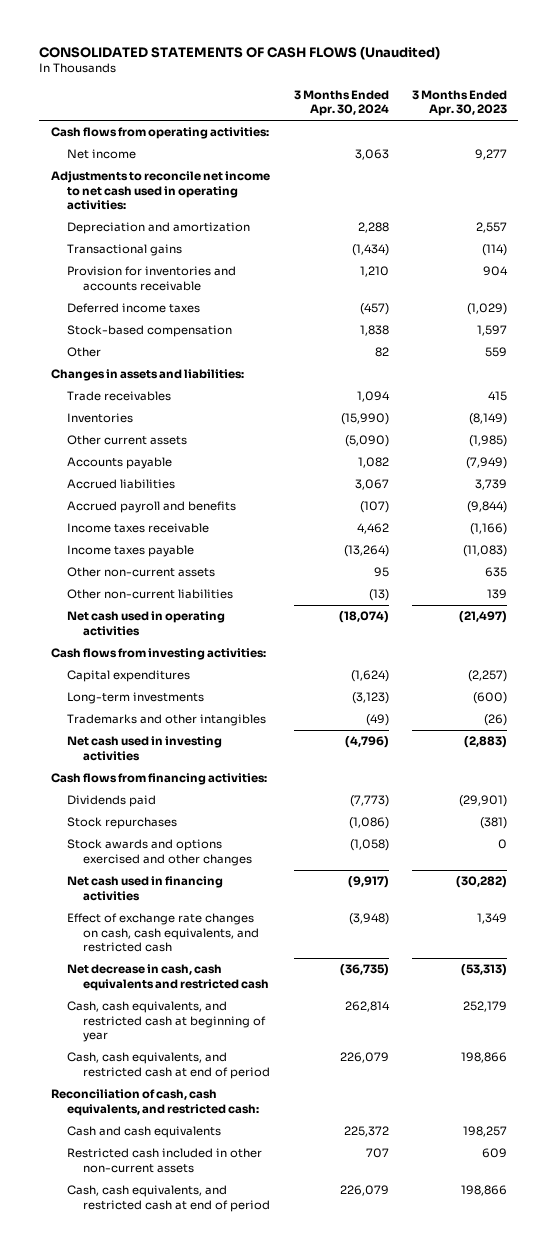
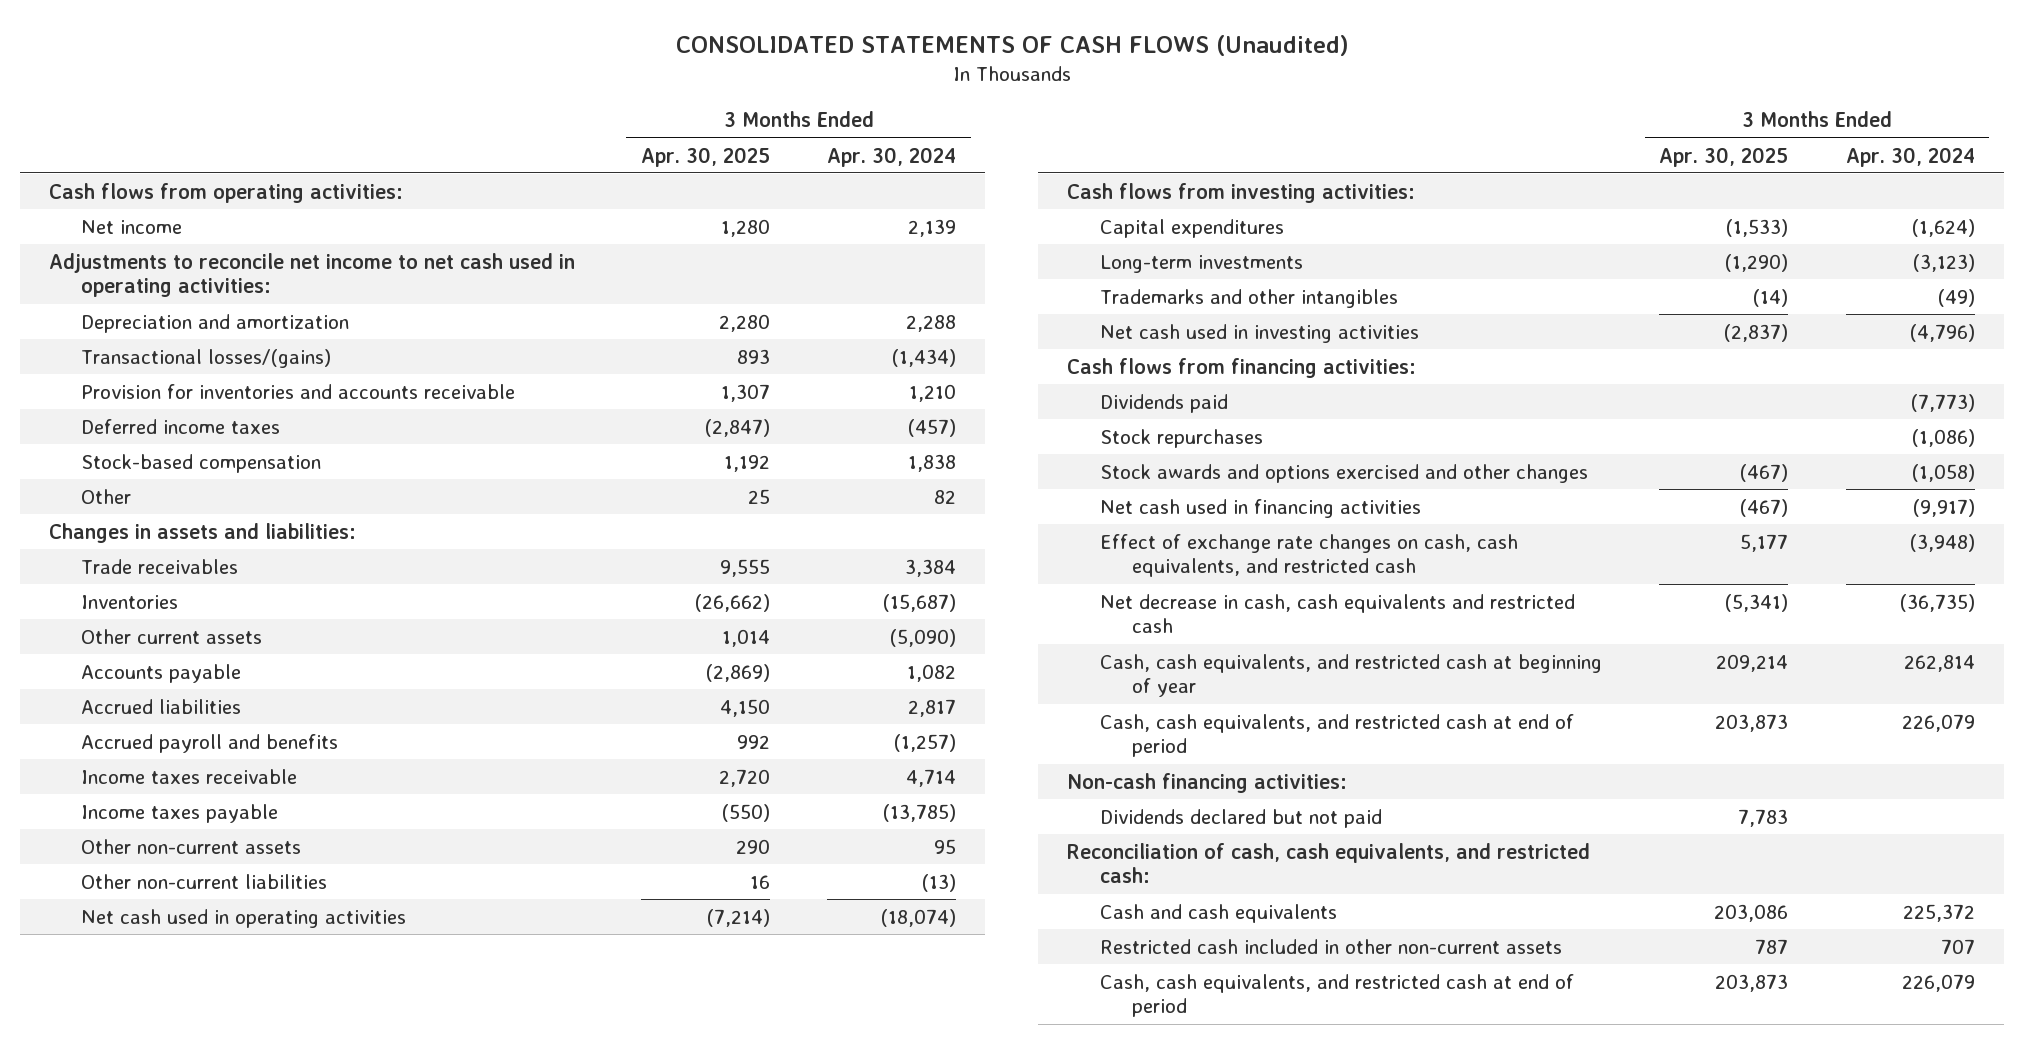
[411,89,507,117] 3 Months Ended Apr. 30, 2023 -> none
none -> [640,146,770,167] Apr. 30, 2025
[354,149,389,161] 3,063 -> [908,218,957,237] 2,139
[67,244,183,257] Transactional gains -> [81,348,332,368] Transactional losses/(gains)
[356,391,390,403] 1,094 -> [905,558,957,577] 3,384
[340,413,389,426] (15,990) -> [883,593,957,612] (15,687)
[354,479,389,491] 3,067 -> [908,698,957,717] 2,817
[359,501,389,514] (107) -> [894,733,957,752] (1,257)
[356,523,389,535] 4,462 -> [906,768,957,787] 4,714
[343,545,389,558] (13,264) -> [883,803,957,822] (13,785)
none -> [1066,772,1347,793] Non-cash financing activities:
none -> [1099,808,1382,828] Dividends declared but not paid

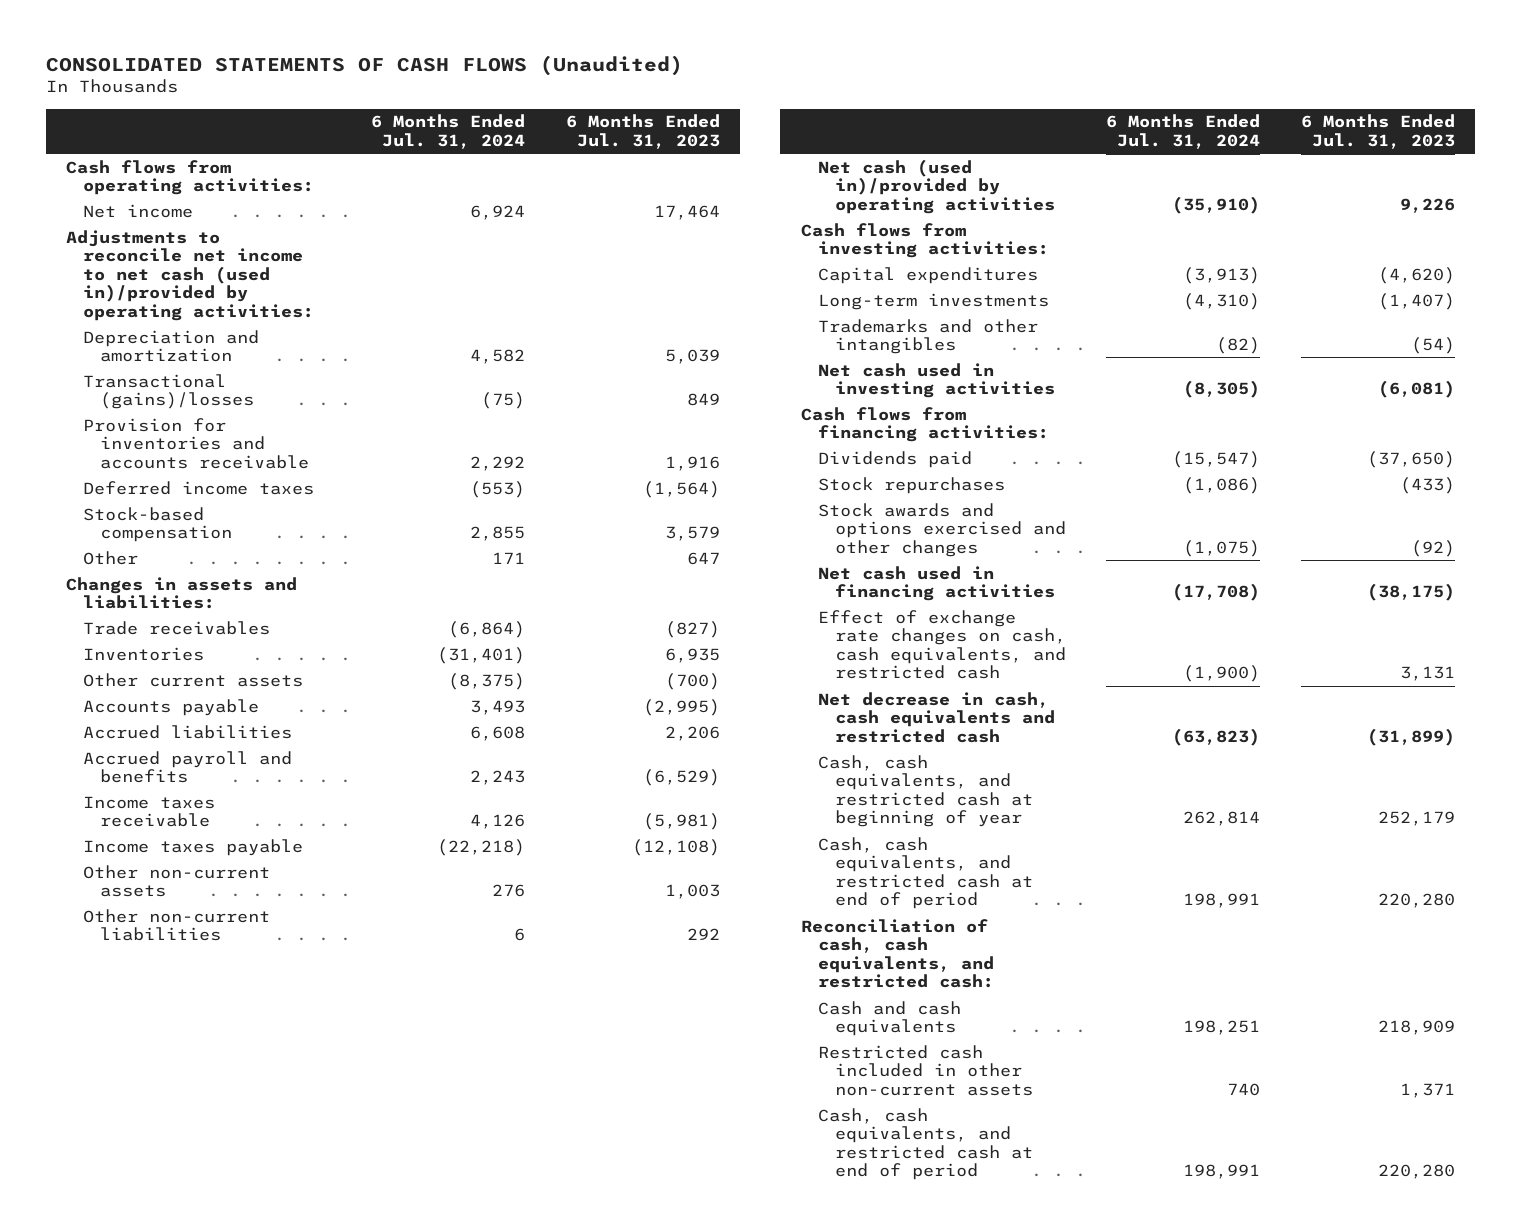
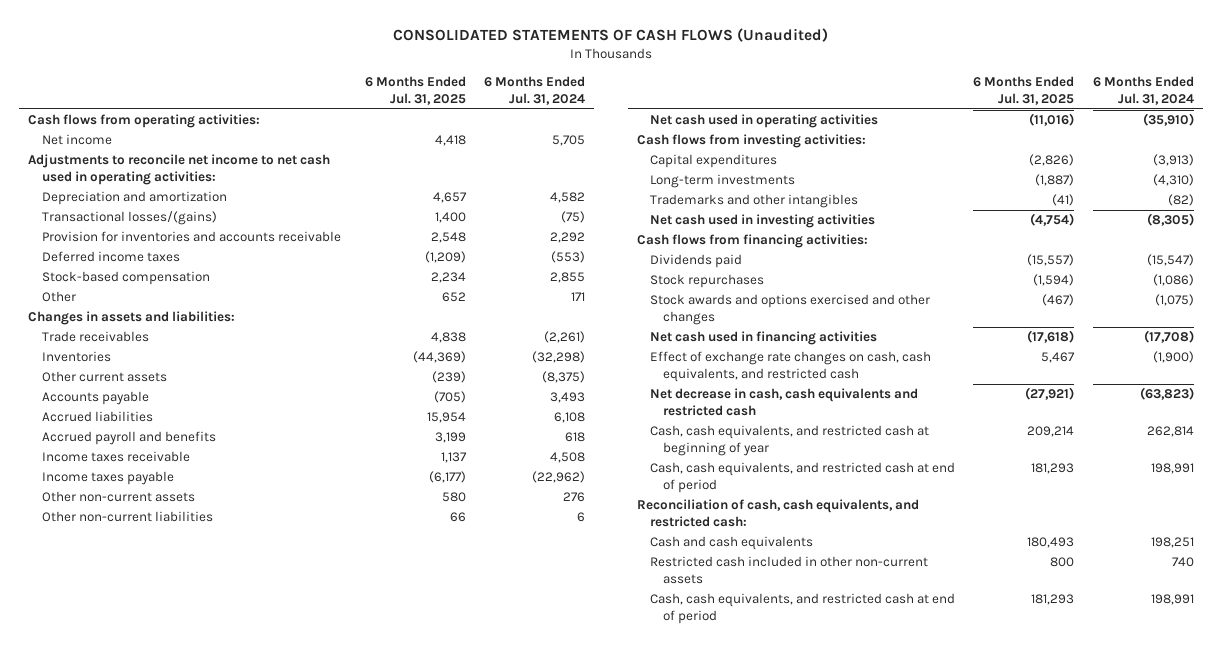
[565,114,720,149] 6 Months Ended Jul. 31, 2023 -> none
none -> [364,75,466,105] 6 Months Ended Jul. 31, 2025
[470,204,526,220] 6,924 -> [552,135,586,147] 5,705
[65,229,314,321] Adjustments to reconcile net income to net cash (used in)/provided by operating activities: -> [28,154,331,186] Adjustments to reconcile net income to net cash used in operating activities:
[82,373,255,410] Transactional (gains)/losses -> [41,211,217,226] Transactional losses/(gains)
[448,620,526,638] (6,864) -> [544,331,586,344] (2,261)
[437,646,526,664] (31,401) -> [532,351,586,364] (32,298)
[470,725,526,741] 6,608 -> [554,412,586,424] 6,108
[470,770,526,786] 2,243 -> [565,432,586,443] 618
[470,814,526,830] 4,126 -> [550,452,586,464] 4,508
[437,838,526,856] (22,218) -> [532,471,586,484] (22,962)
[817,158,1055,214] Net cash (used in)/provided by operating activities -> [650,114,879,129] Net cash used in operating activities

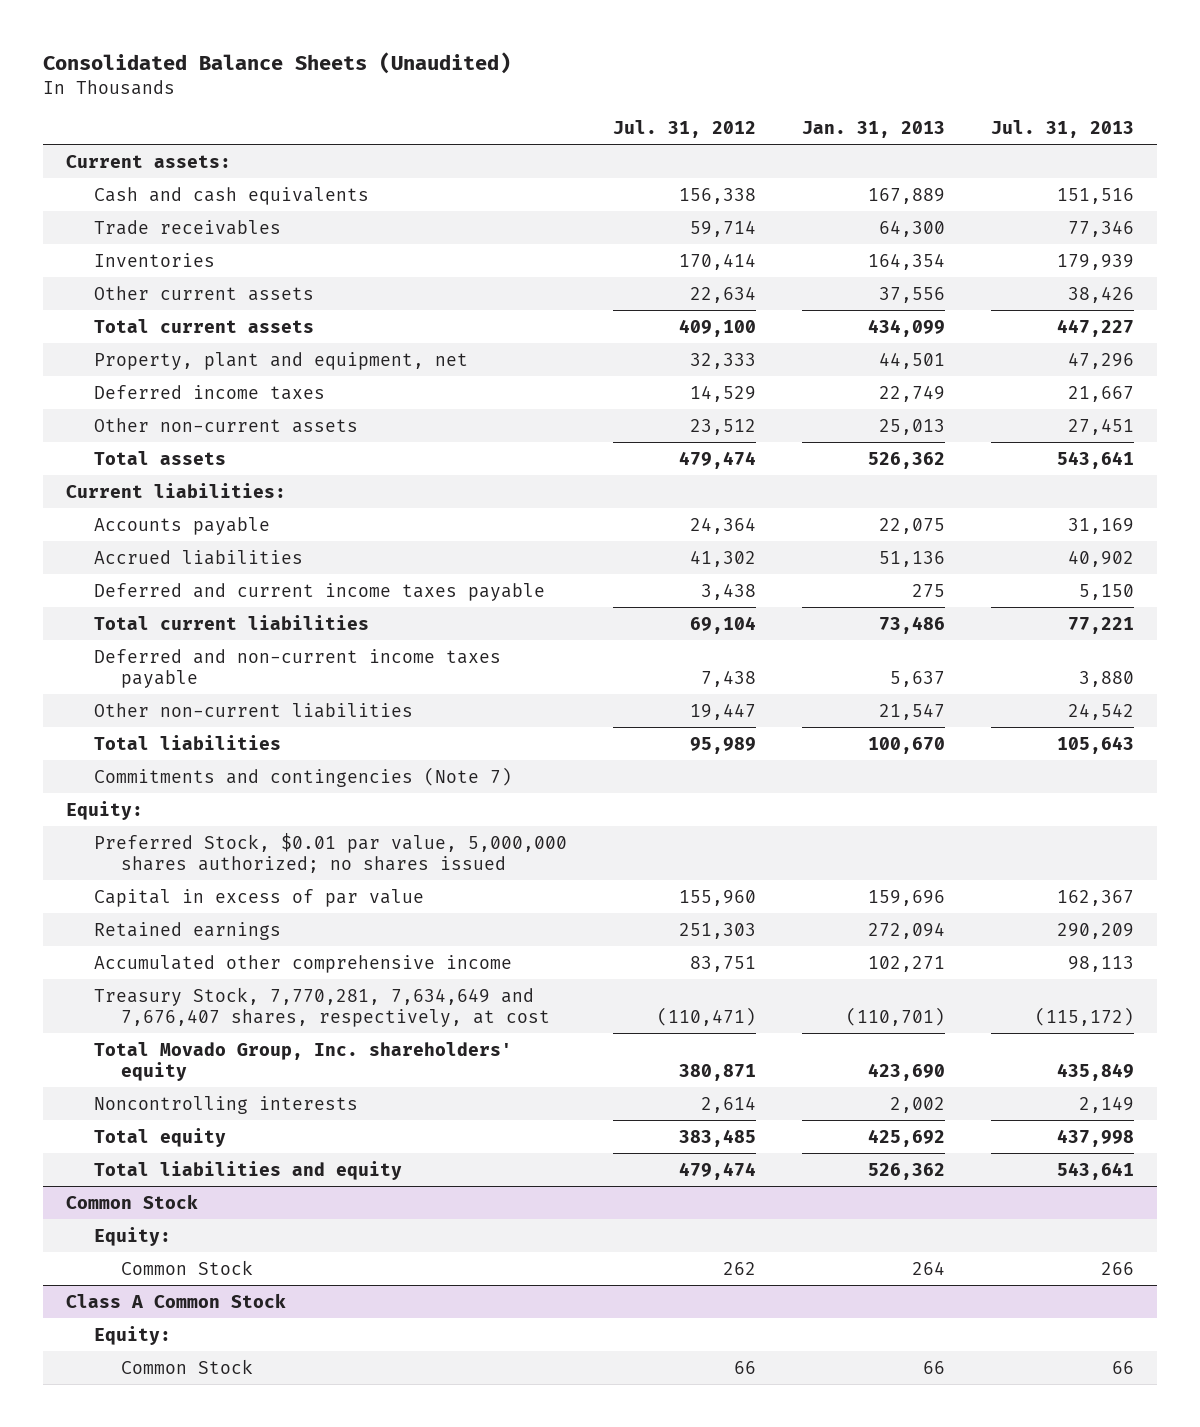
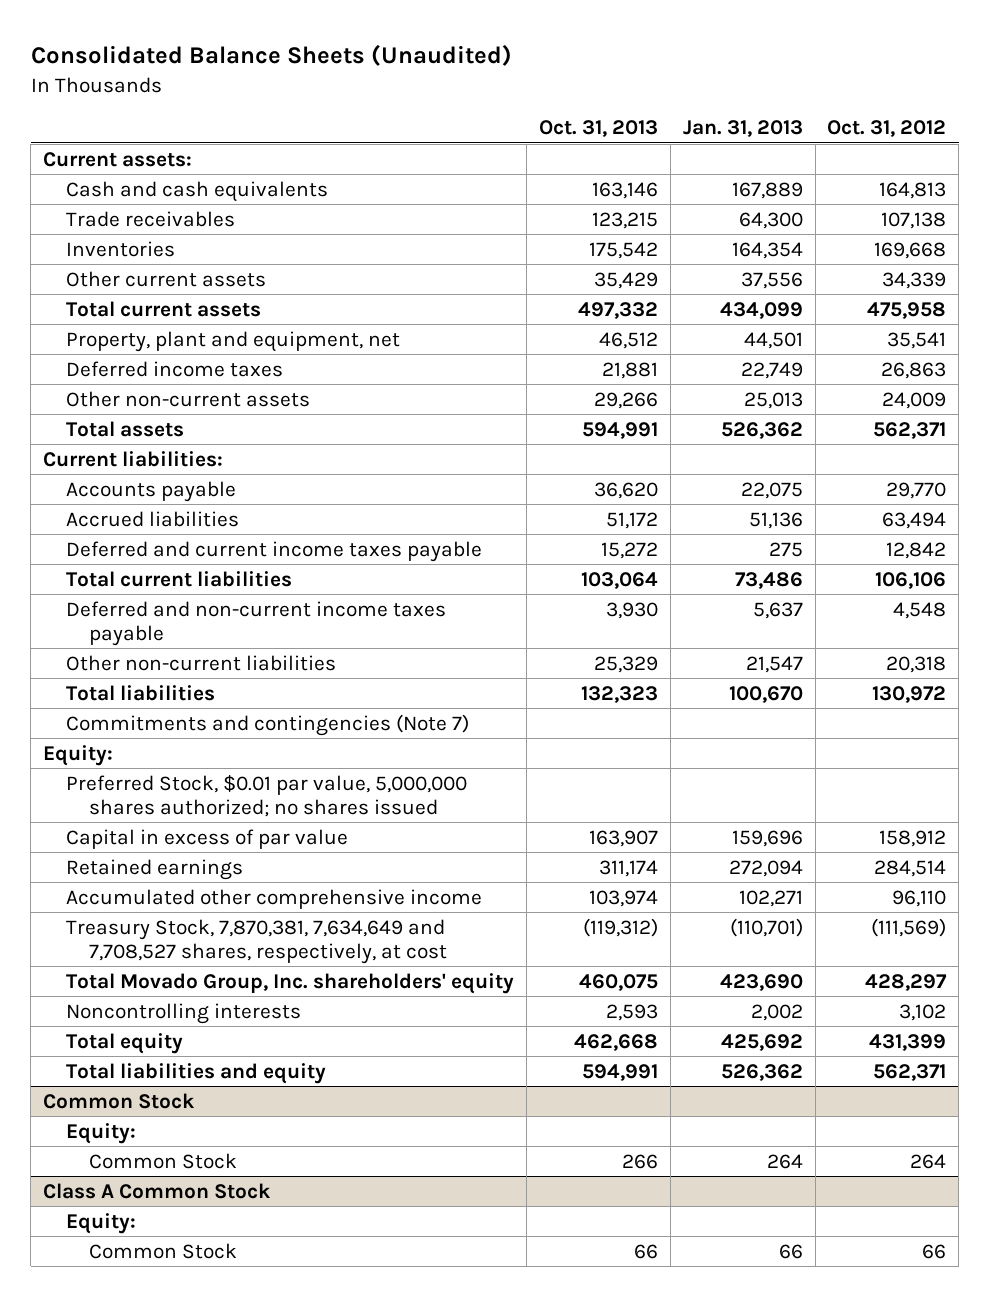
[612,120,756,139] Jul. 31, 2012 -> none
[991,120,1135,139] Jul. 31, 2013 -> none
none -> [538,120,658,138] Oct. 31, 2013
none -> [827,120,947,138] Oct. 31, 2012
[93,986,550,1027] Treasury Stock, 7,770,281, 7,634,649 and 7,676,407 shares, respectively, at cost -> [66,918,448,965] Treasury Stock, 7,870,381, 7,634,649 and 7,708,527 shares, respectively, at cost

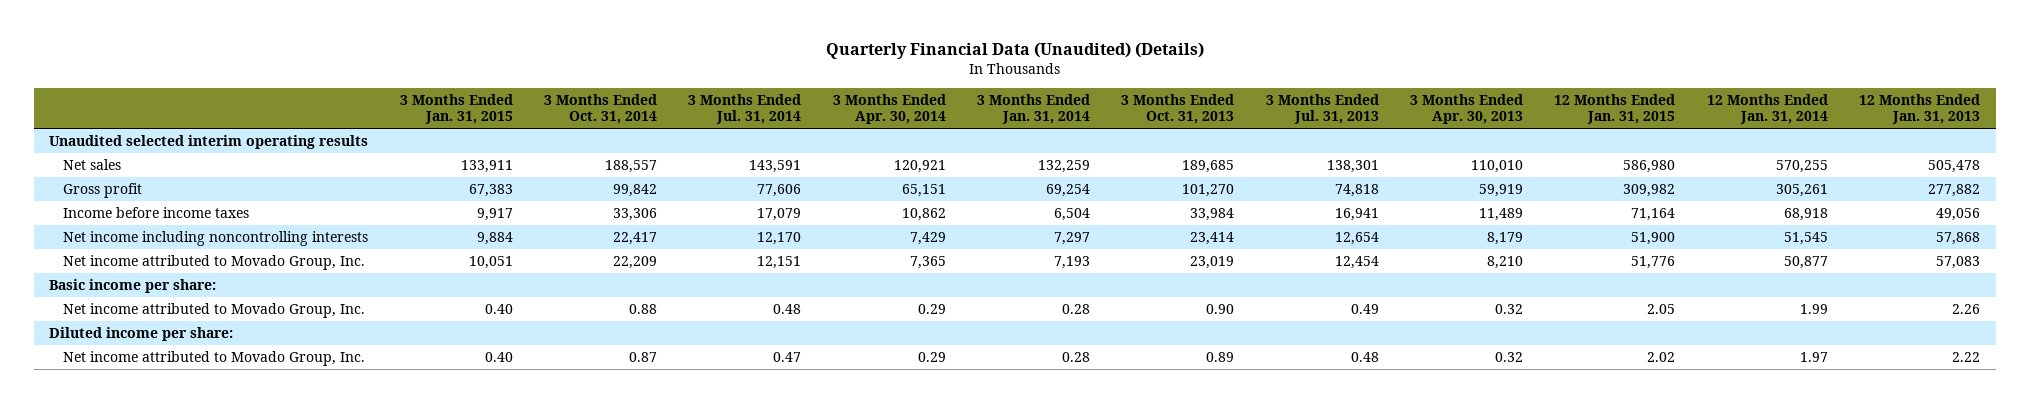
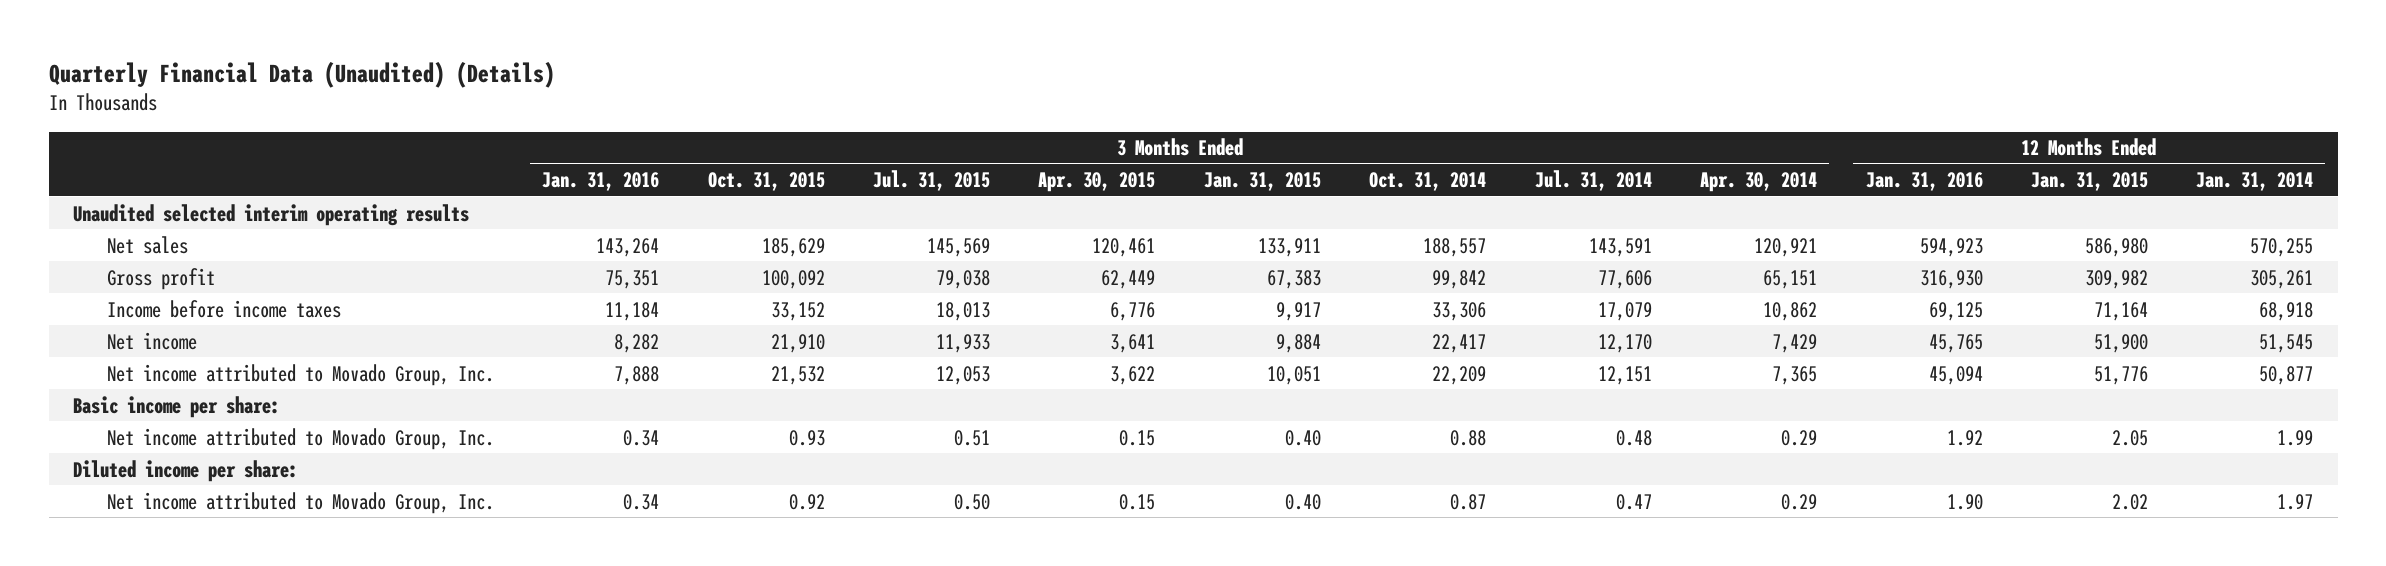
[976,93,1090,125] 3 Months Ended Jan. 31, 2014 -> none
[1121,93,1235,125] 3 Months Ended Oct. 31, 2013 -> none
[1265,93,1379,125] 3 Months Ended Jul. 31, 2013 -> none
[1409,93,1523,125] 3 Months Ended Apr. 30, 2013 -> none
[1858,93,1980,125] 12 Months Ended Jan. 31, 2013 -> none
none -> [542,172,660,192] Jan. 31, 2016
none -> [707,172,825,192] Oct. 31, 2015
none -> [872,170,990,192] Jul. 31, 2015
none -> [1038,172,1156,193] Apr. 30, 2015
none -> [1865,172,1983,192] Jan. 31, 2016
[63,231,369,247] Net income including noncontrolling interests -> [106,331,197,350] Net income

